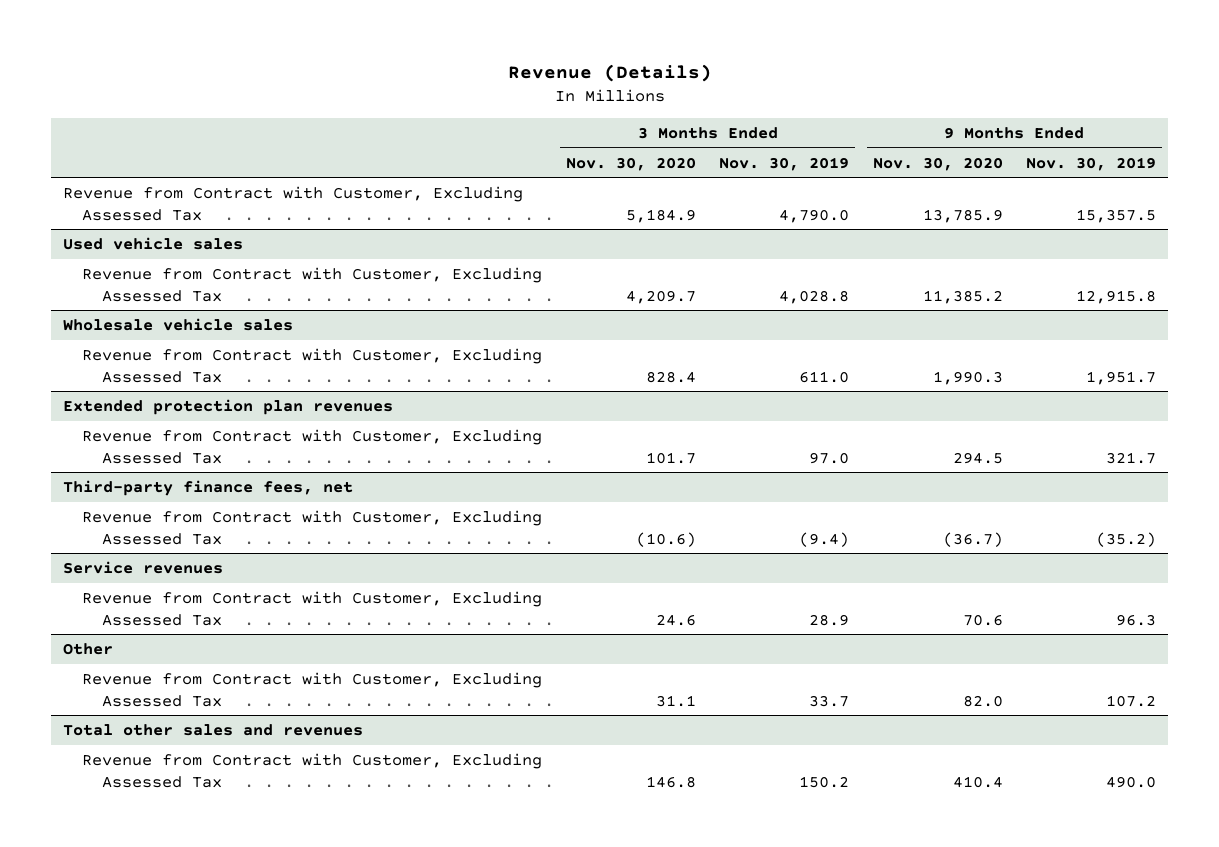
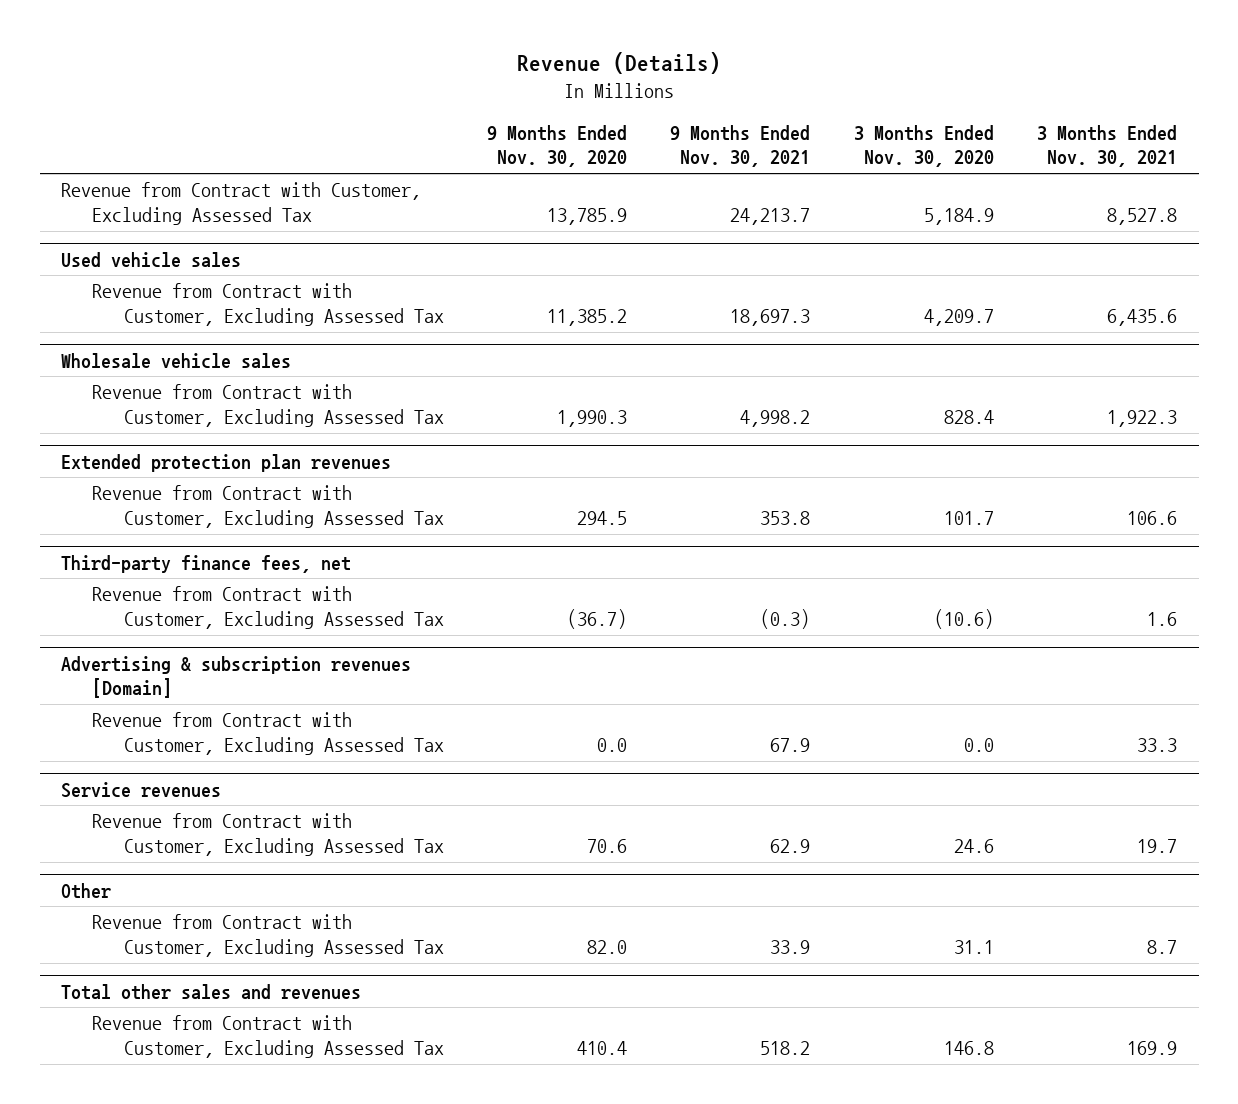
[719,156,850,171] Nov. 30, 2019 -> none
[1026,156,1157,171] Nov. 30, 2019 -> none
none -> [670,124,811,168] 9 Months Ended Nov. 30, 2021
none -> [1037,124,1178,168] 3 Months Ended Nov. 30, 2021
none -> [61,655,412,699] Advertising & subscription revenues [Domain]
none -> [92,712,444,756] Revenue from Contract with Customer, Excluding Assessed Tax

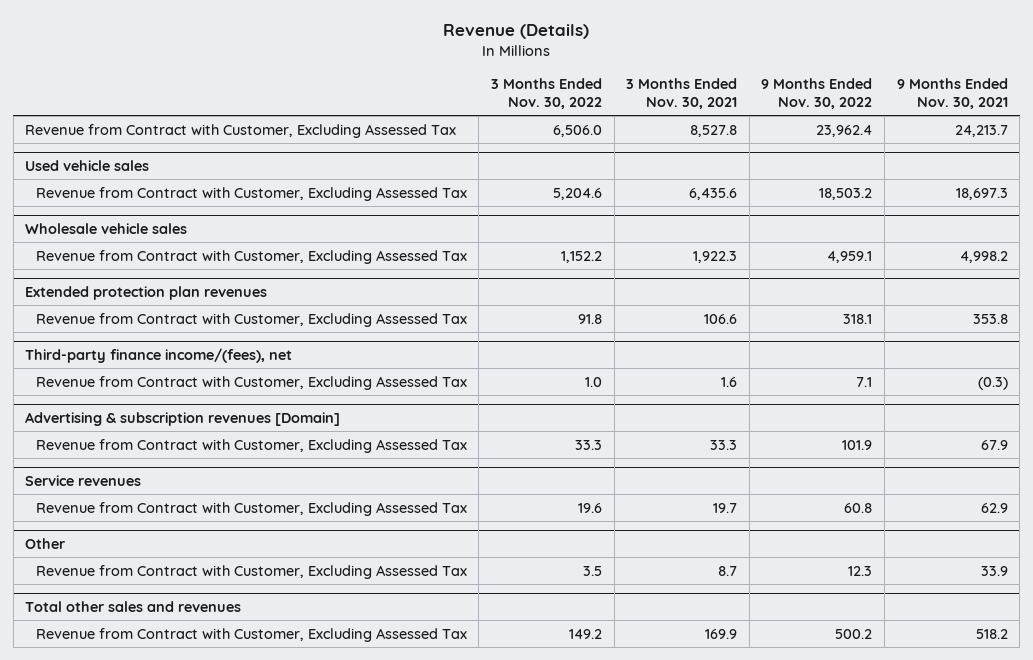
[487,124,628,168] 9 Months Ended Nov. 30, 2020 -> none
[853,124,994,168] 3 Months Ended Nov. 30, 2020 -> none
none -> [490,77,602,109] 3 Months Ended Nov. 30, 2022
none -> [761,77,873,109] 9 Months Ended Nov. 30, 2022
[61,554,352,573] Third-party finance fees, net -> [25,347,293,363] Third-party finance income/(fees), net

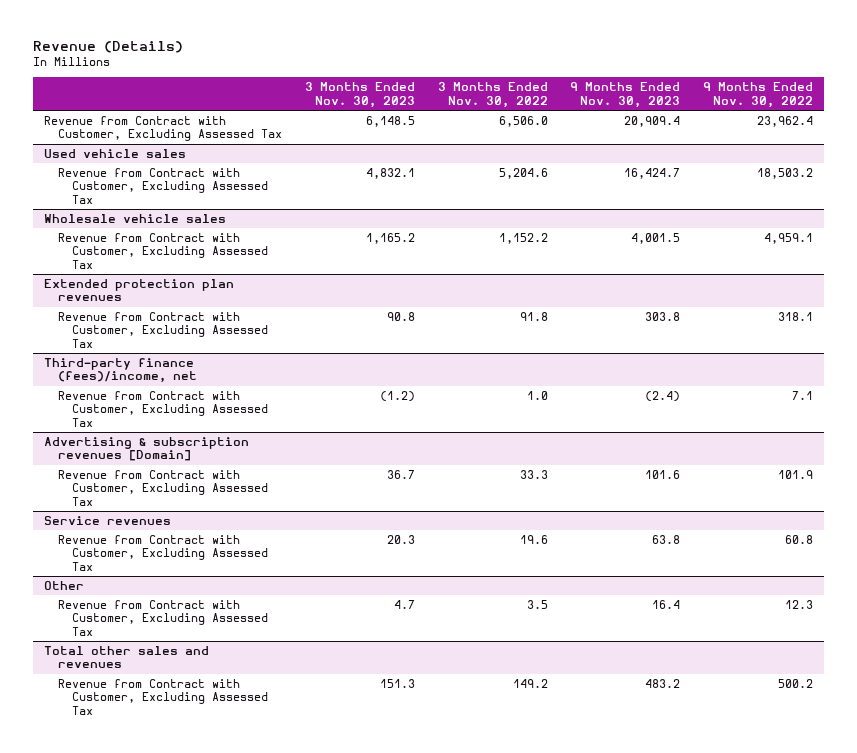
[626,77,738,109] 3 Months Ended Nov. 30, 2021 -> none
[896,77,1008,109] 9 Months Ended Nov. 30, 2021 -> none
none -> [304,82,415,108] 3 Months Ended Nov. 30, 2023
none -> [570,82,681,108] 9 Months Ended Nov. 30, 2023
[25,347,293,363] Third-party finance income/(fees), net -> [44,358,198,384] Third-party finance (fees)/income, net

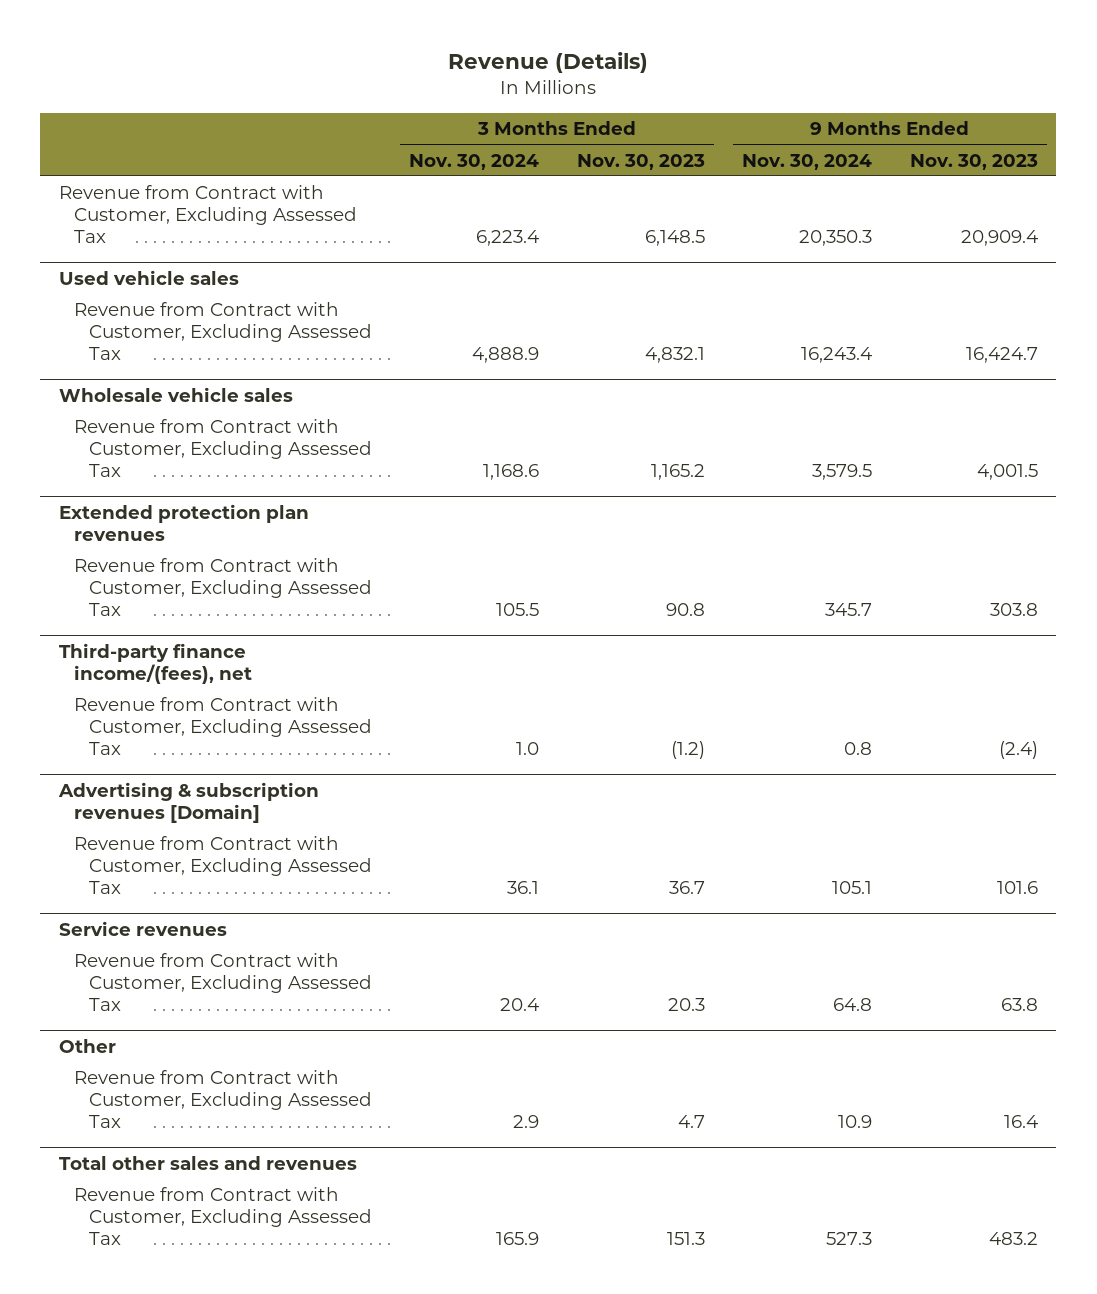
[437,82,548,108] 3 Months Ended Nov. 30, 2022 -> none
[702,82,813,108] 9 Months Ended Nov. 30, 2022 -> none
none -> [409,153,540,170] Nov. 30, 2024
none -> [742,153,873,170] Nov. 30, 2024
[44,358,198,384] Third-party finance (fees)/income, net -> [58,643,252,684] Third-party finance income/(fees), net

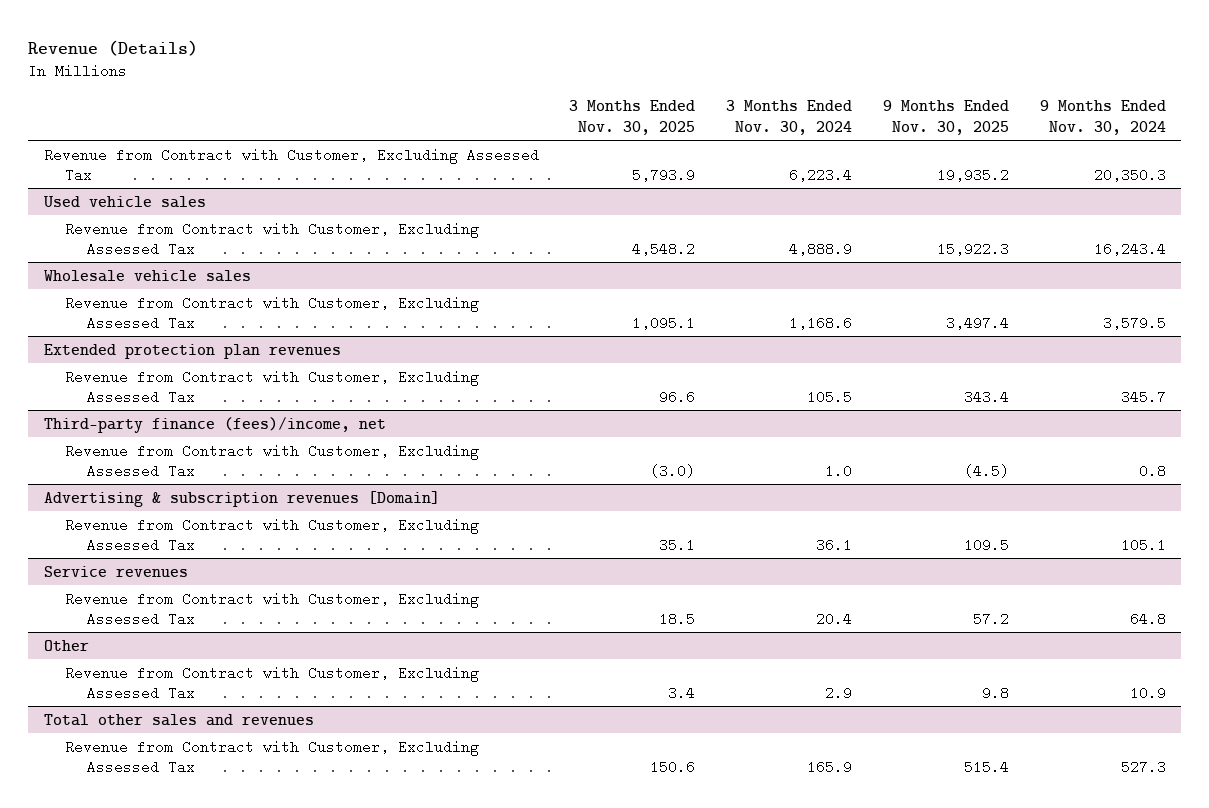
[576,153,705,170] Nov. 30, 2023 -> none
[909,153,1038,170] Nov. 30, 2023 -> none
none -> [569,100,696,135] 3 Months Ended Nov. 30, 2025
none -> [883,100,1010,135] 9 Months Ended Nov. 30, 2025
[58,643,252,684] Third-party finance income/(fees), net -> [43,416,386,433] Third-party finance (fees)/income, net

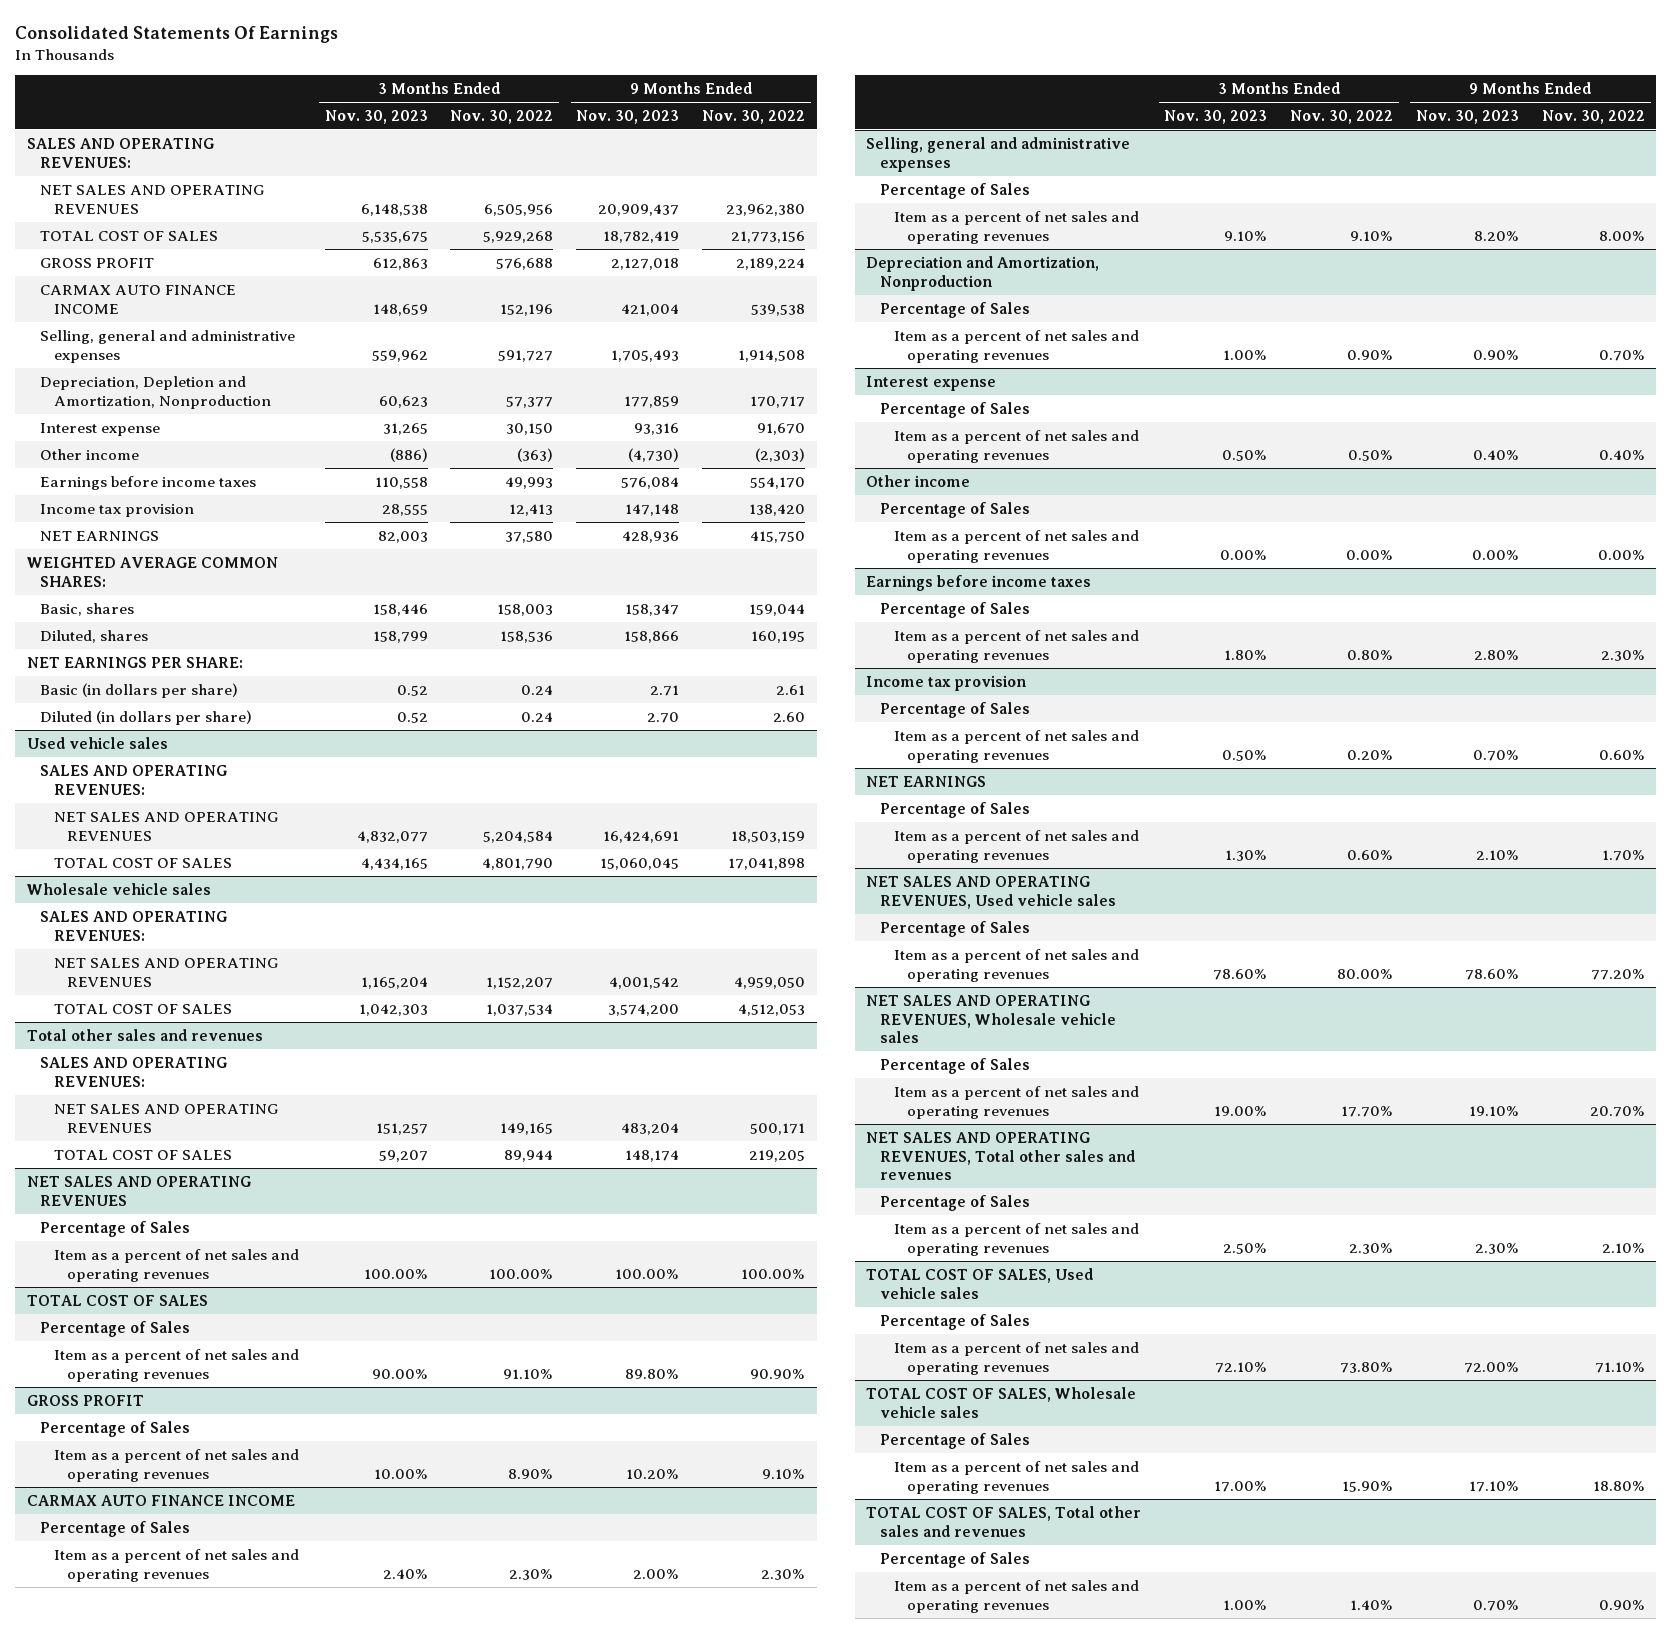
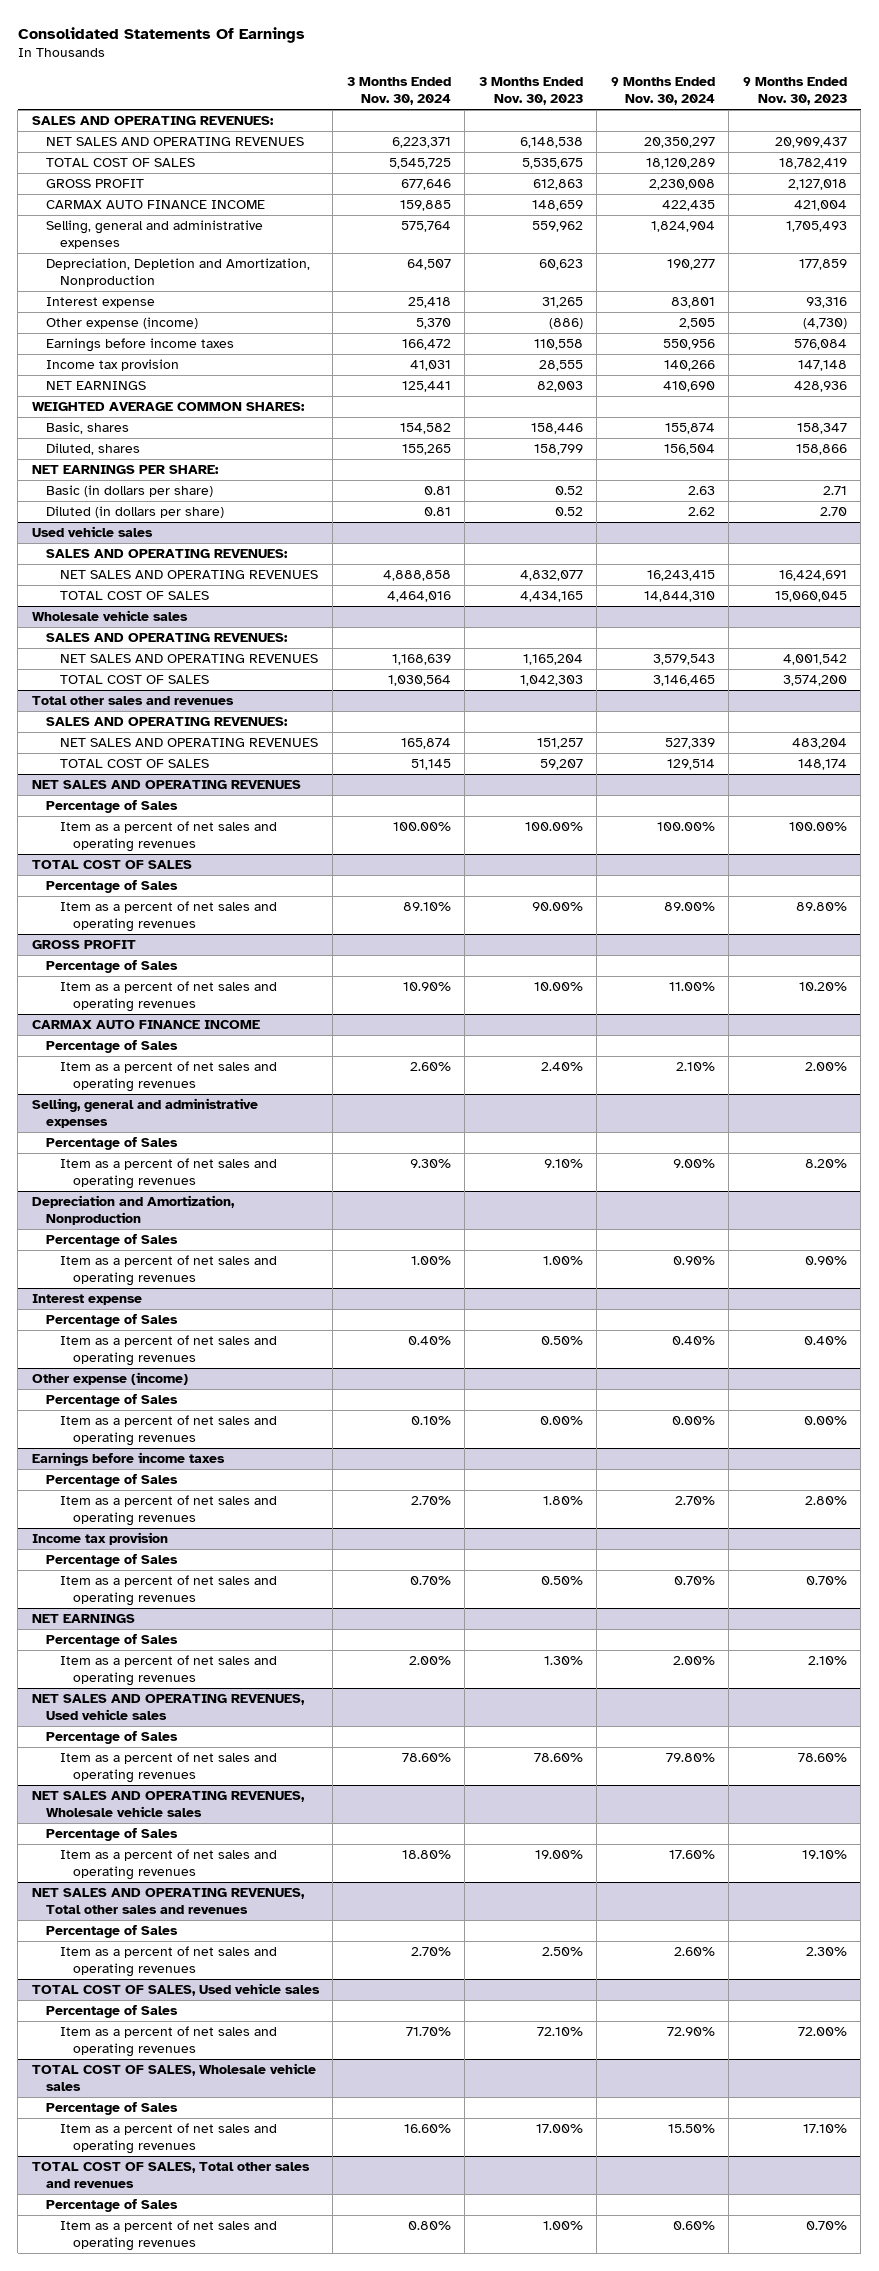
[450,109,554,124] Nov. 30, 2022 -> none
[702,109,806,124] Nov. 30, 2022 -> none
none -> [346,77,451,106] 3 Months Ended Nov. 30, 2024
none -> [610,77,715,106] 9 Months Ended Nov. 30, 2024
[40,448,140,460] Other income -> [45,317,198,330] Other expense (income)
[866,474,971,487] Other income -> [31,1372,188,1386] Other expense (income)

